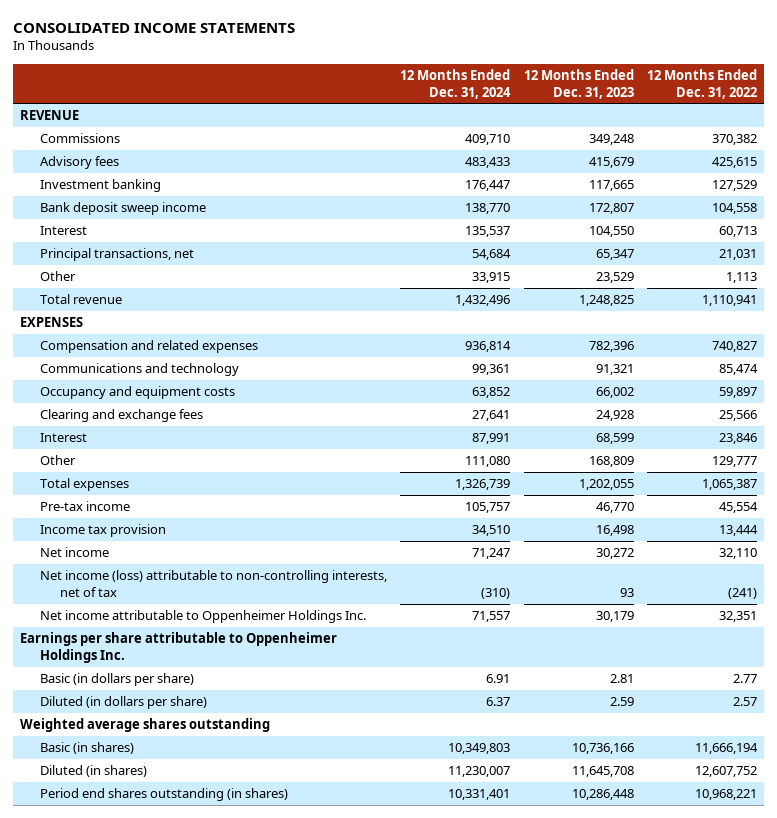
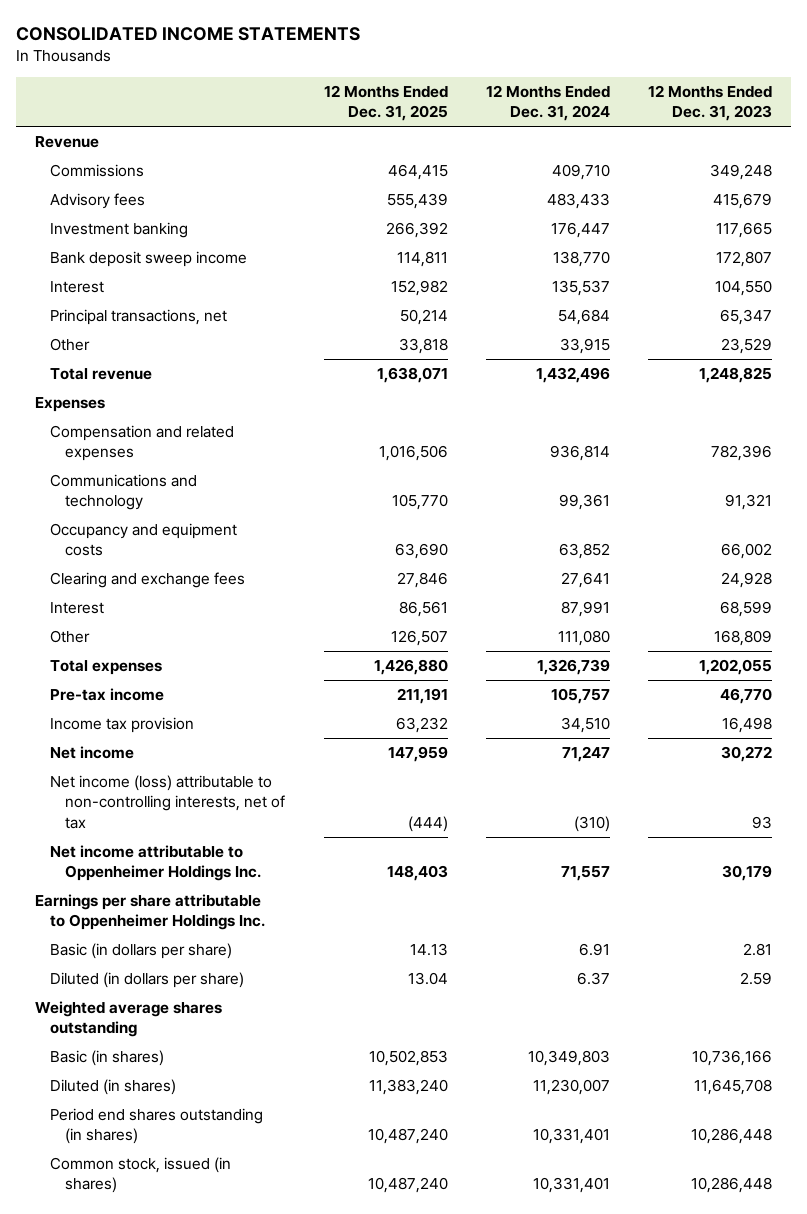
[647,68,758,99] 12 Months Ended Dec. 31, 2022 -> none
none -> [323,85,448,122] 12 Months Ended Dec. 31, 2025
[19,110,79,121] REVENUE -> [34,136,99,149] Revenue
[19,317,83,328] EXPENSES -> [34,397,105,413] Expenses
none -> [50,1157,232,1194] Common stock, issued (in shares)

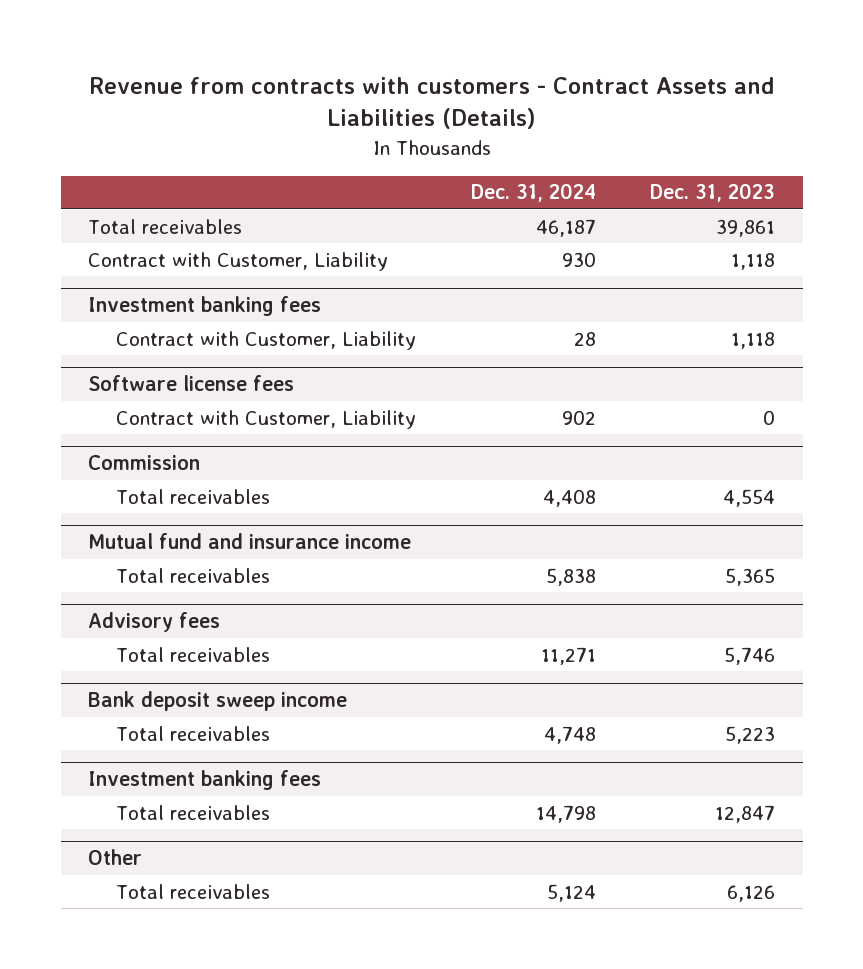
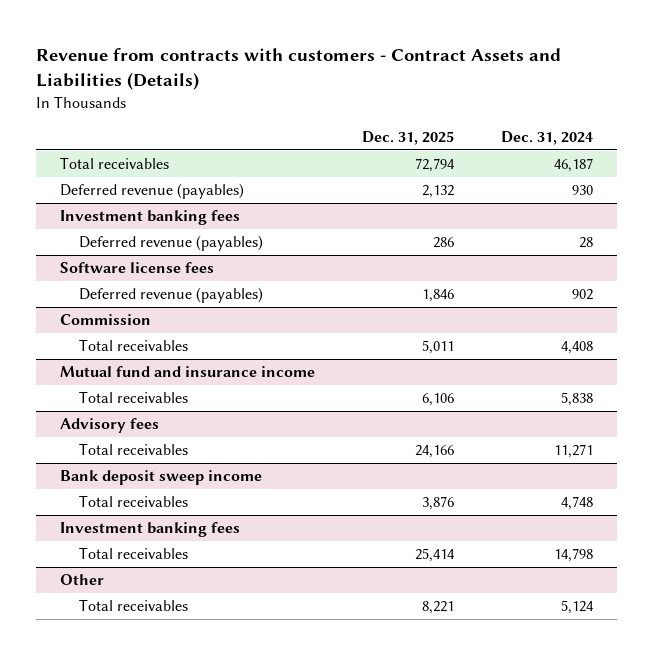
[650,183,776,203] Dec. 31, 2023 -> none
none -> [362,131,455,146] Dec. 31, 2025
[88,251,389,271] Contract with Customer, Liability -> [59,183,244,200] Deferred revenue (payables)
[116,330,417,350] Contract with Customer, Liability -> [79,235,264,252] Deferred revenue (payables)
[116,409,417,429] Contract with Customer, Liability -> [79,287,264,304] Deferred revenue (payables)

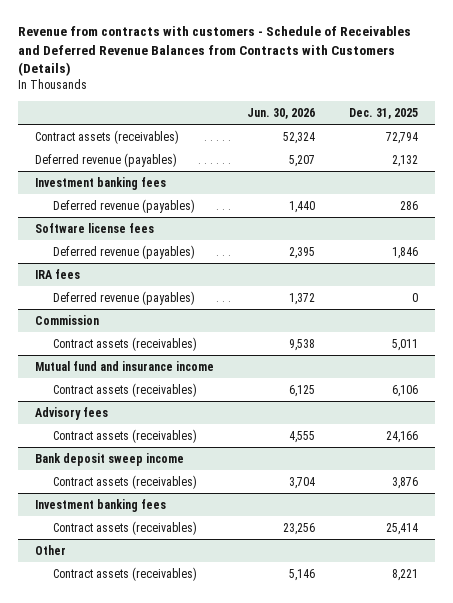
[36,48,562,91] Revenue from contracts with customers - Contract Assets and Liabilities (Details) -> [17,26,411,76] Revenue from contracts with customers - Schedule of Receivables and Deferred Revenue Balances from Contracts with Customers (Details)
[501,131,594,146] Dec. 31, 2024 -> none
none -> [247,107,316,119] Jun. 30, 2026
[59,157,169,170] Total receivables -> [34,129,179,144] Contract assets (receivables)
none -> [34,268,80,279] IRA fees
none -> [53,290,196,305] Deferred revenue (payables)
[79,339,189,352] Total receivables -> [53,336,198,351] Contract assets (receivables)
[79,391,189,404] Total receivables -> [53,382,198,397] Contract assets (receivables)
[79,443,189,456] Total receivables -> [53,428,198,443] Contract assets (receivables)
[79,495,189,508] Total receivables -> [53,474,198,489] Contract assets (receivables)
[79,547,189,560] Total receivables -> [53,520,198,535] Contract assets (receivables)
[79,599,189,612] Total receivables -> [53,566,198,581] Contract assets (receivables)

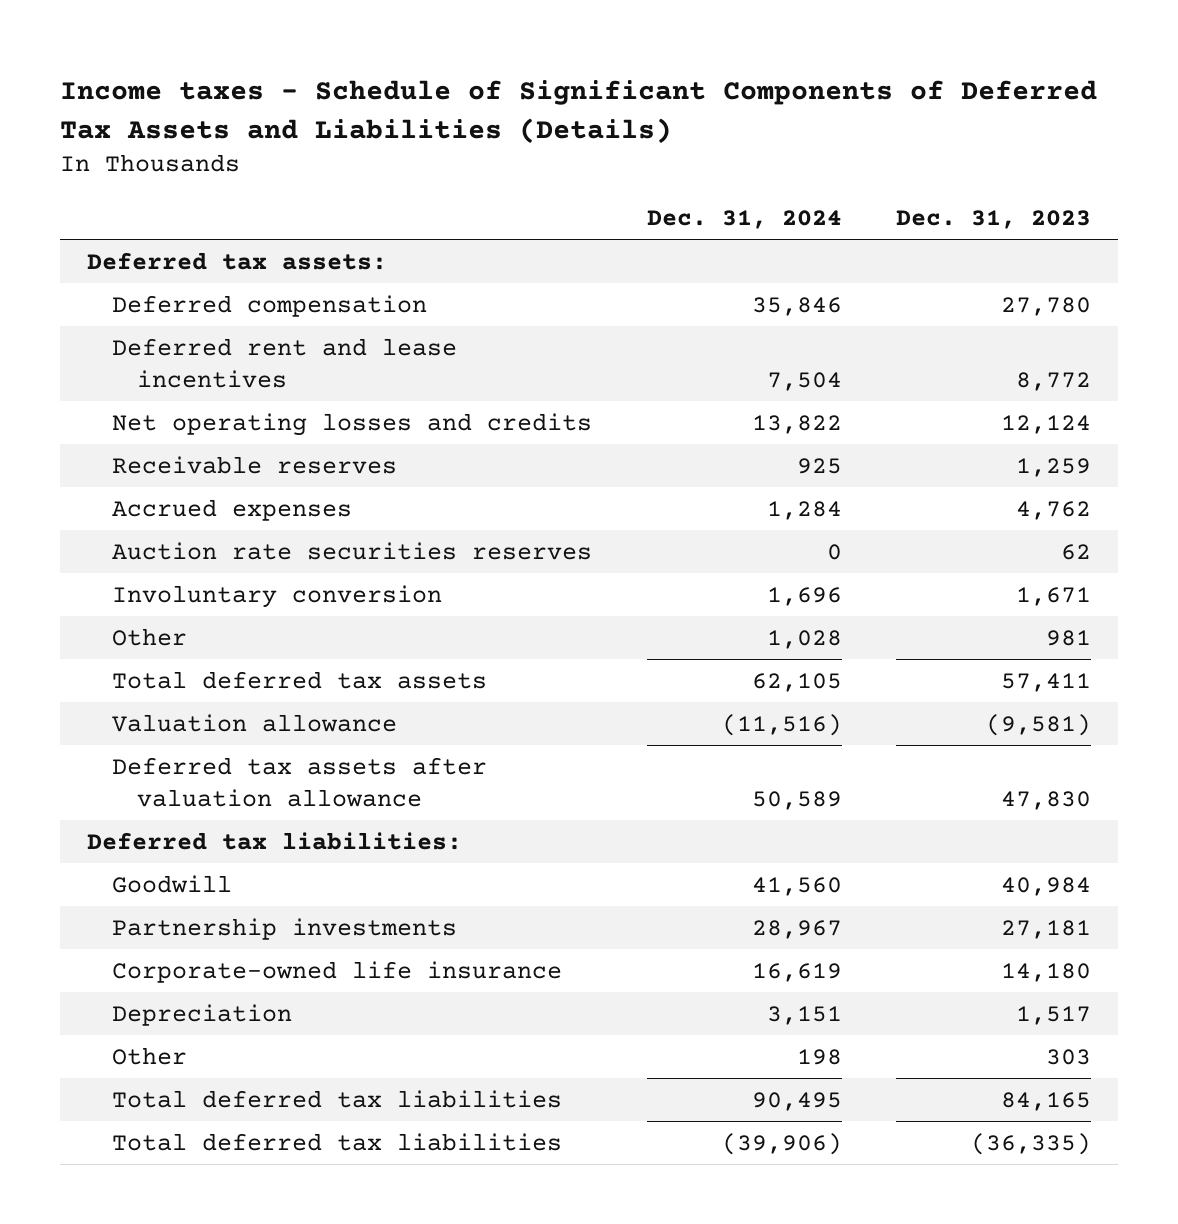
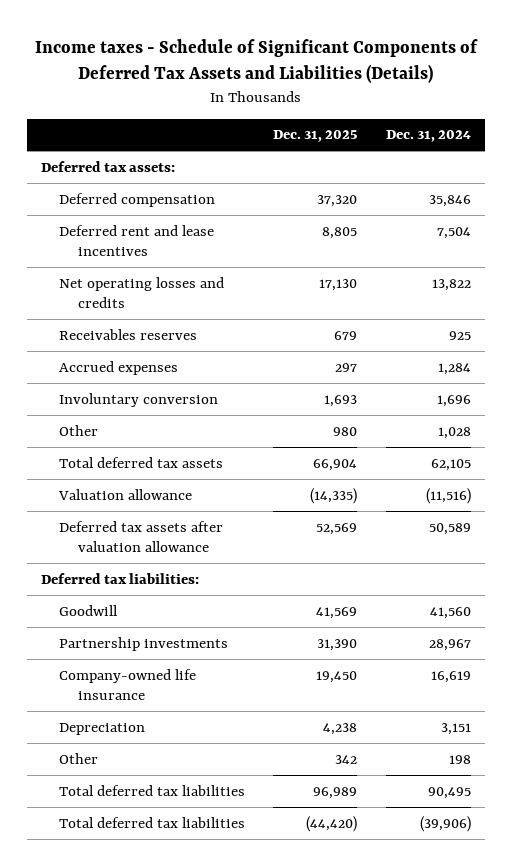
[896,210,1092,230] Dec. 31, 2023 -> none
none -> [273,130,358,143] Dec. 31, 2025
[112,455,398,474] Receivable reserves -> [59,328,198,340] Receivables reserves
[112,541,593,560] Auction rate securities reserves -> none
[112,960,563,983] Corporate-owned life insurance -> [59,668,197,700] Company-owned life insurance

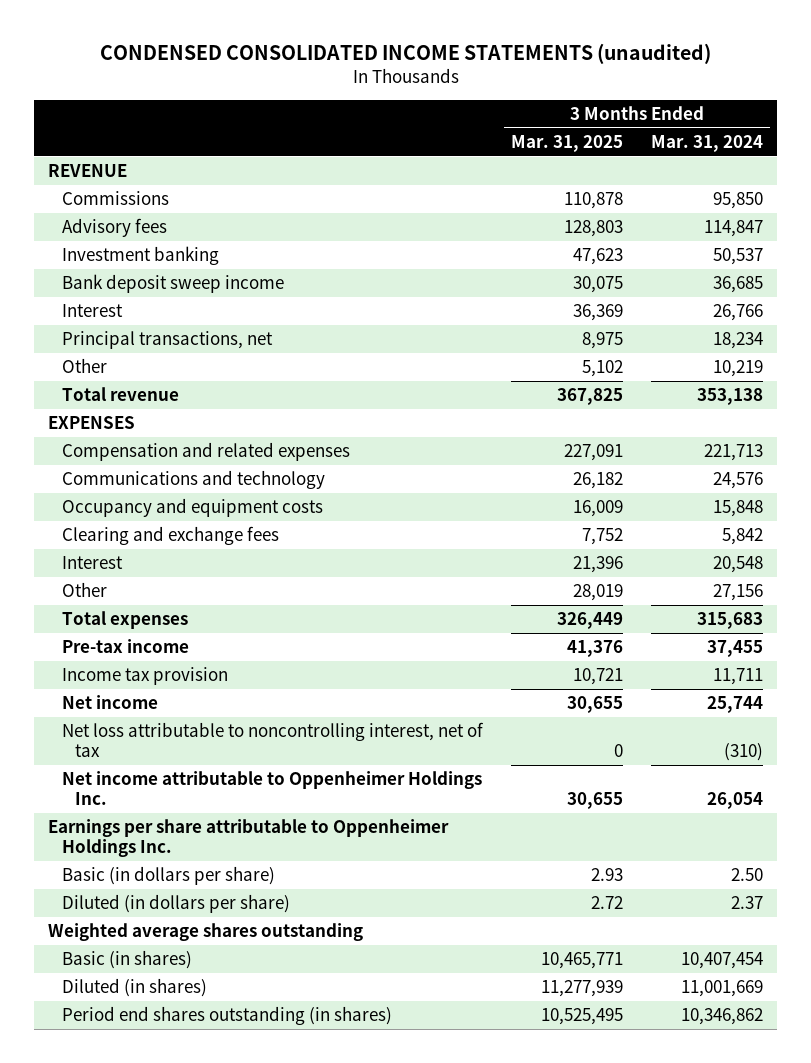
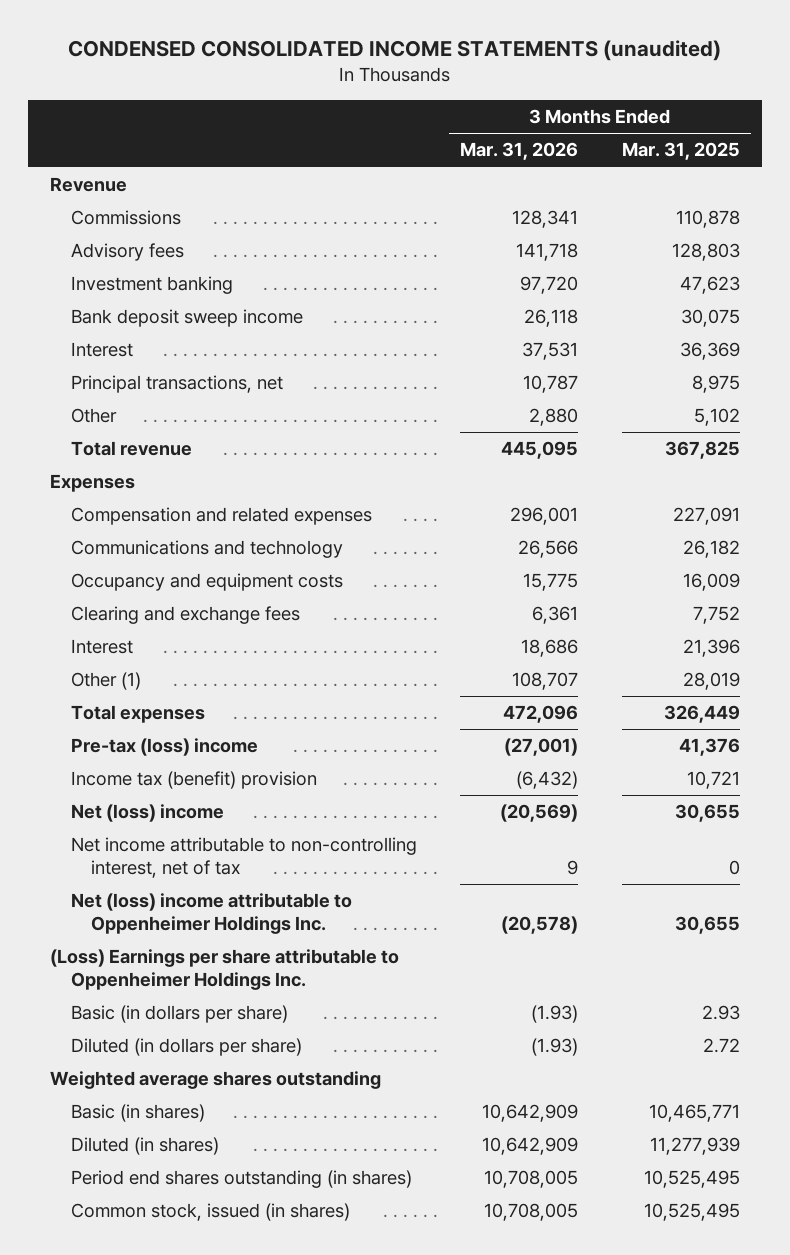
[651,135,764,153] Mar. 31, 2024 -> none
none -> [460,142,579,161] Mar. 31, 2026
[48,164,128,178] REVENUE -> [49,177,127,193] Revenue
[48,416,136,430] EXPENSES -> [49,474,135,493] Expenses
[61,582,107,598] Other -> [70,672,141,691] Other (1)
[61,639,189,654] Pre-tax income -> [70,738,258,757] Pre-tax (loss) income
[61,667,228,686] Income tax provision -> [70,771,317,790] Income tax (benefit) provision
[61,695,158,710] Net income -> [70,804,224,823] Net (loss) income
[61,722,484,758] Net loss attributable to noncontrolling interest, net of tax -> [70,837,417,879] Net income attributable to non-controlling interest, net of tax
[61,771,482,806] Net income attributable to Oppenheimer Holdings Inc. -> [70,893,352,935] Net (loss) income attributable to Oppenheimer Holdings Inc.
[48,819,450,858] Earnings per share attributable to Oppenheimer Holdings Inc. -> [49,949,399,991] (Loss) Earnings per share attributable to Oppenheimer Holdings Inc.
none -> [70,1203,350,1222] Common stock, issued (in shares)

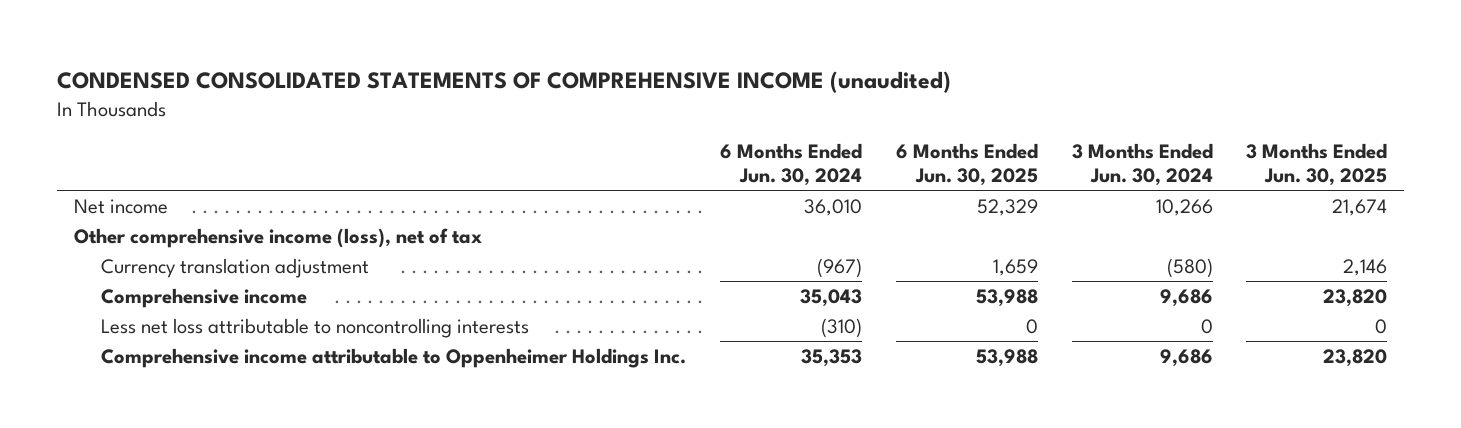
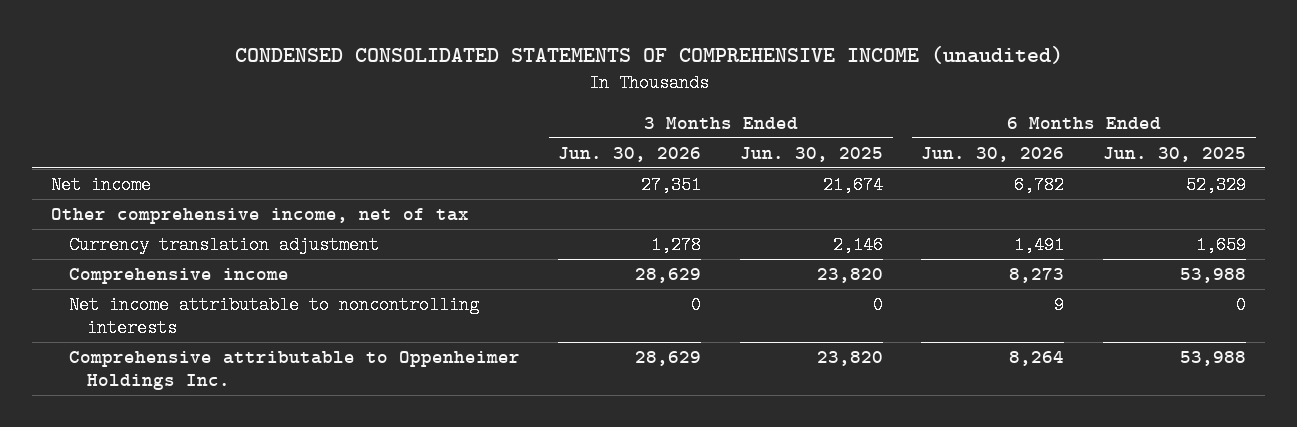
[720,142,863,186] 6 Months Ended Jun. 30, 2024 -> none
[1071,142,1213,186] 3 Months Ended Jun. 30, 2024 -> none
none -> [558,146,702,162] Jun. 30, 2026
none -> [921,146,1065,162] Jun. 30, 2026
[73,227,482,248] Other comprehensive income (loss), net of tax -> [51,207,470,224] Other comprehensive income, net of tax
[101,317,530,338] Less net loss attributable to noncontrolling interests -> [68,295,479,338] Net income attributable to noncontrolling interests
[101,347,687,368] Comprehensive income attributable to Oppenheimer Holdings Inc. -> [68,350,520,391] Comprehensive attributable to Oppenheimer Holdings Inc.

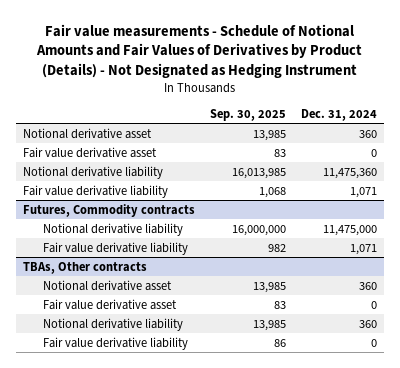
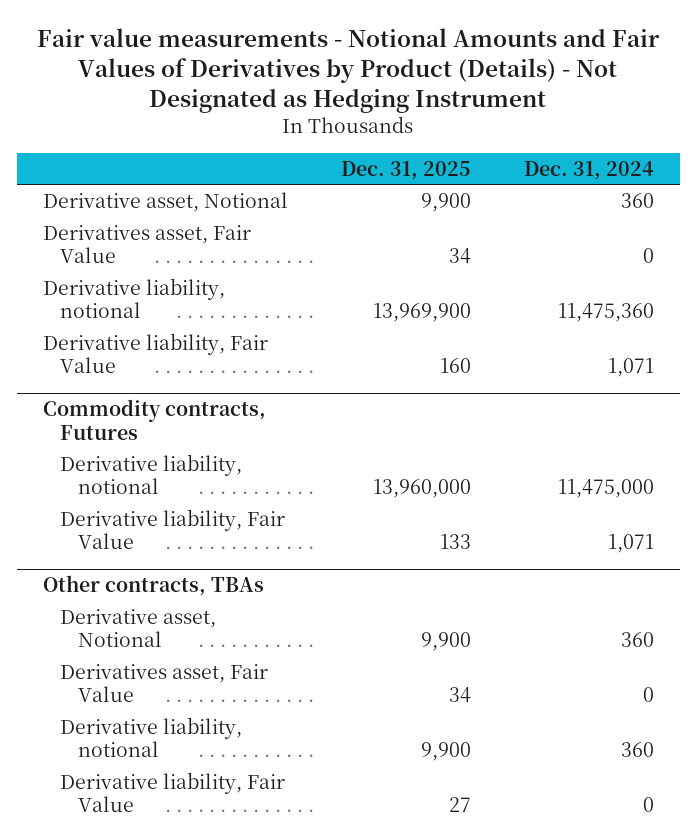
[35,23,362,78] Fair value measurements - Schedule of Notional Amounts and Fair Values of Derivatives by Product (Details) - Not Designated as Hedging Instrument -> [37,27,661,114] Fair value measurements - Notional Amounts and Fair Values of Derivatives by Product (Details) - Not Designated as Hedging Instrument
[209,108,286,121] Sep. 30, 2025 -> none
none -> [340,160,471,180] Dec. 31, 2025
[23,127,153,139] Notional derivative asset -> [43,191,289,212] Derivative asset, Notional
[23,146,158,158] Fair value derivative asset -> [43,224,252,264] Derivatives asset, Fair Value
[23,165,164,179] Notional derivative liability -> [43,277,226,319] Derivative liability, notional
[23,184,169,198] Fair value derivative liability -> [43,332,269,374] Derivative liability, Fair Value
[23,203,196,217] Futures, Commodity contracts -> [43,399,267,440] Commodity contracts, Futures
[42,222,183,236] Notional derivative liability -> [60,453,243,495] Derivative liability, notional
[42,241,188,255] Fair value derivative liability -> [60,508,286,550] Derivative liability, Fair Value
[23,261,148,274] TBAs, Other contracts -> [43,575,265,597] Other contracts, TBAs
[42,279,172,291] Notional derivative asset -> [60,608,217,648] Derivative asset, Notional
[42,298,177,310] Fair value derivative asset -> [60,663,269,703] Derivatives asset, Fair Value
[42,317,183,331] Notional derivative liability -> [60,716,243,758] Derivative liability, notional
[42,336,188,350] Fair value derivative liability -> [60,771,286,813] Derivative liability, Fair Value

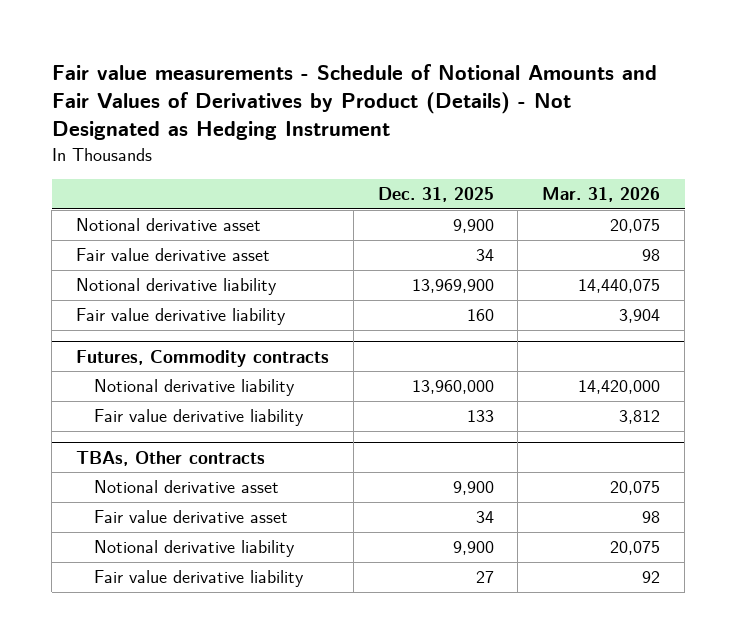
[37,27,661,114] Fair value measurements - Notional Amounts and Fair Values of Derivatives by Product (Details) - Not Designated as Hedging Instrument -> [51,63,657,141] Fair value measurements - Schedule of Notional Amounts and Fair Values of Derivatives by Product (Details) - Not Designated as Hedging Instrument
[523,160,654,180] Dec. 31, 2024 -> none
none -> [542,187,661,203] Mar. 31, 2026
[43,191,289,212] Derivative asset, Notional -> [76,218,262,232] Notional derivative asset
[43,224,252,264] Derivatives asset, Fair Value -> [76,248,271,262] Fair value derivative asset
[43,277,226,319] Derivative liability, notional -> [76,278,278,296] Notional derivative liability
[43,332,269,374] Derivative liability, Fair Value -> [76,308,287,326] Fair value derivative liability
[43,399,267,440] Commodity contracts, Futures -> [76,349,330,367] Futures, Commodity contracts
[60,453,243,495] Derivative liability, notional -> [93,379,295,397] Notional derivative liability
[60,508,286,550] Derivative liability, Fair Value -> [93,409,304,427] Fair value derivative liability
[43,575,265,597] Other contracts, TBAs -> [76,450,266,466] TBAs, Other contracts
[60,608,217,648] Derivative asset, Notional -> [93,480,279,494] Notional derivative asset
[60,663,269,703] Derivatives asset, Fair Value -> [93,510,288,524] Fair value derivative asset
[60,716,243,758] Derivative liability, notional -> [93,540,295,558] Notional derivative liability
[60,771,286,813] Derivative liability, Fair Value -> [93,570,304,588] Fair value derivative liability

